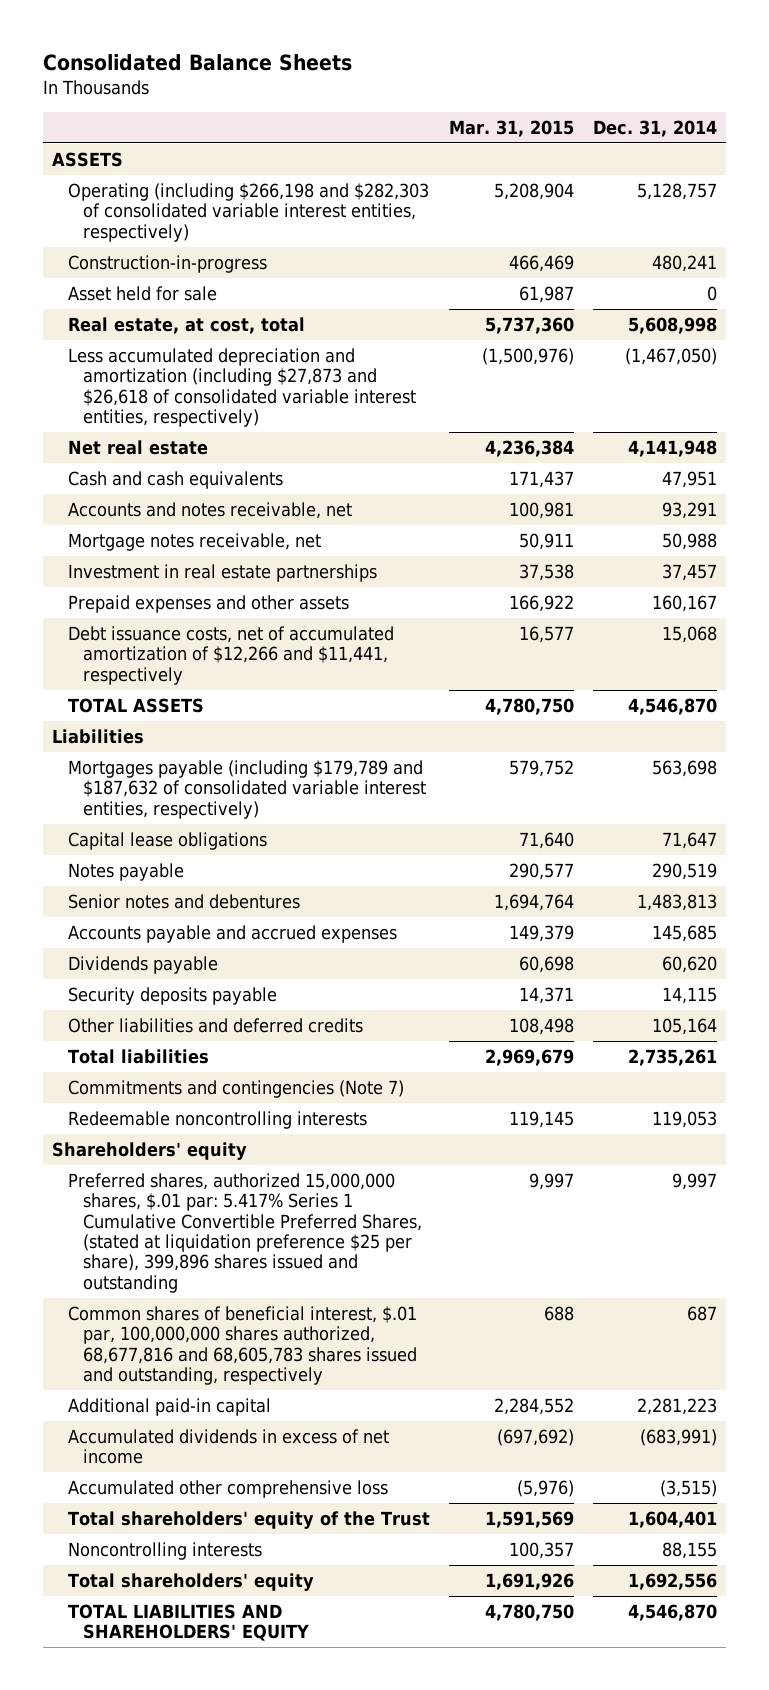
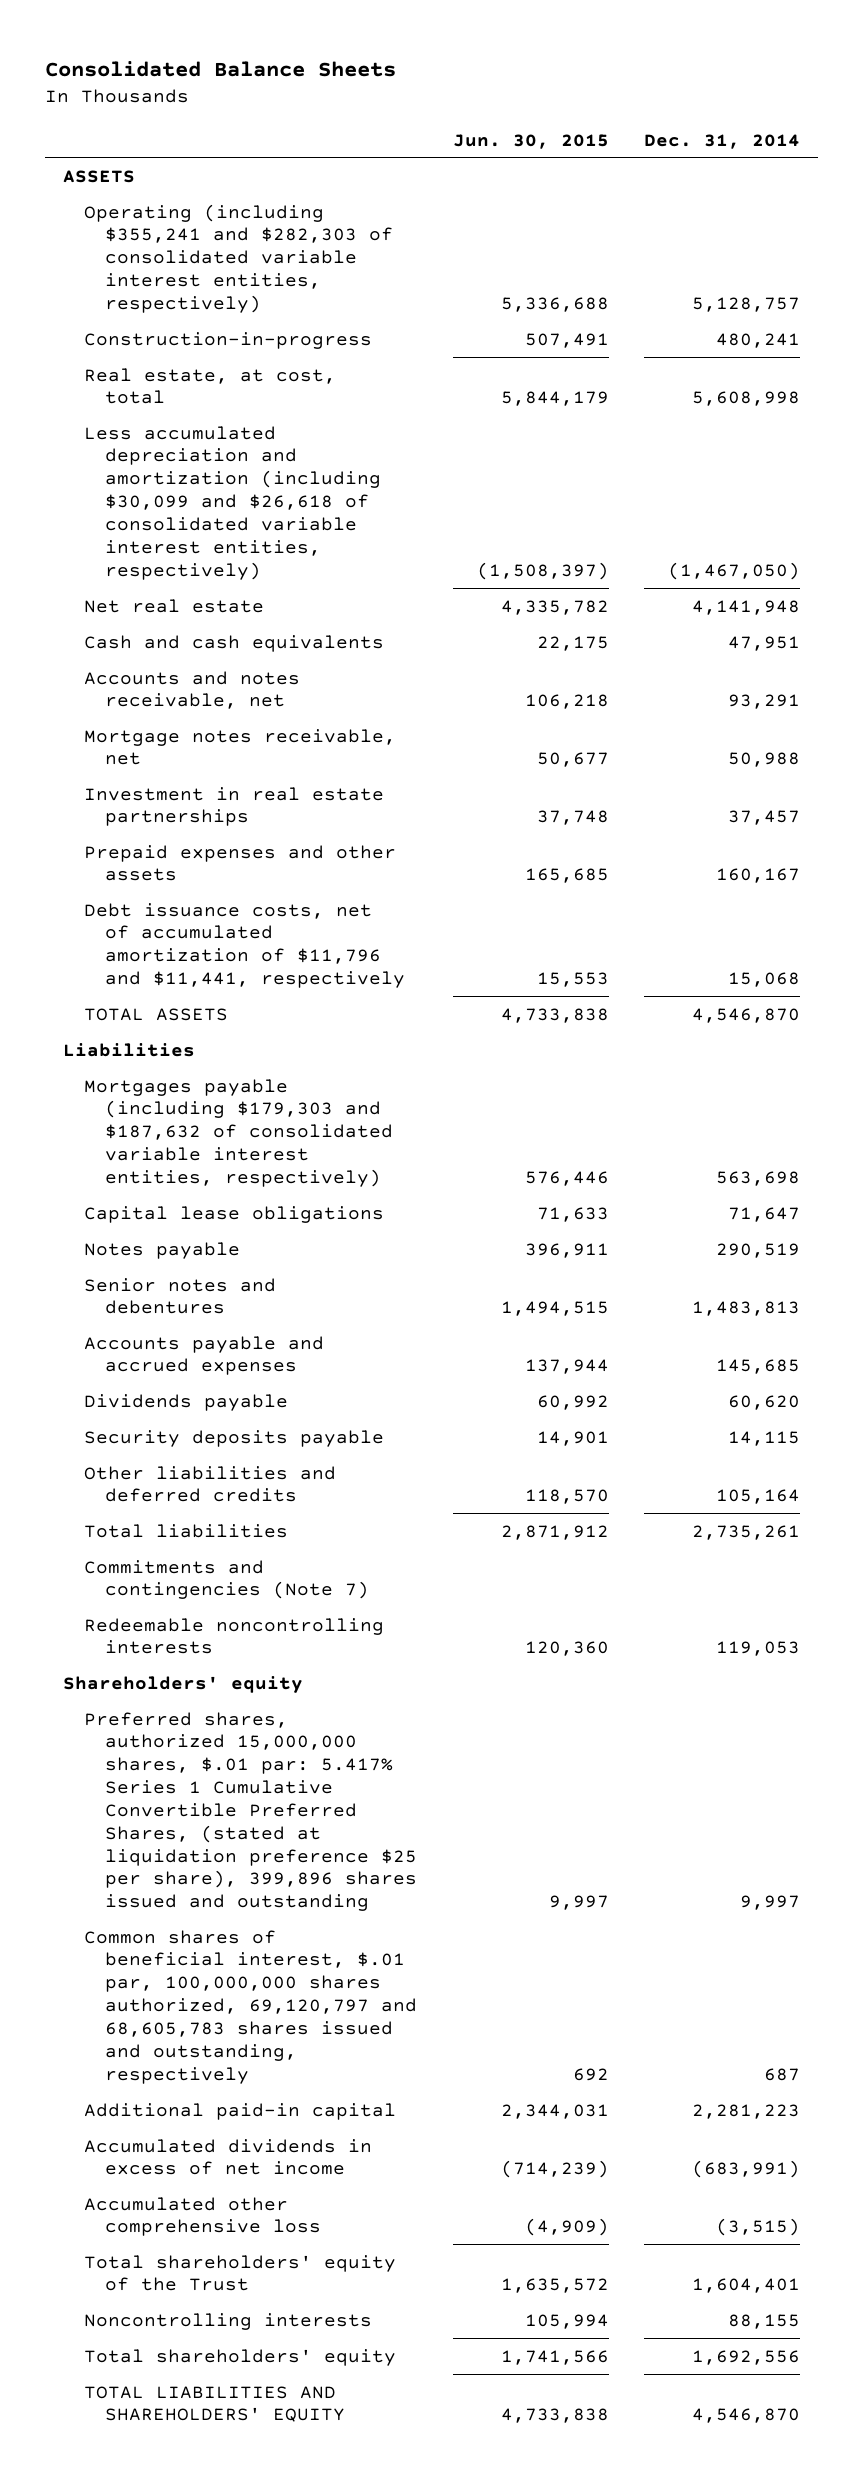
[448,119,574,137] Mar. 31, 2015 -> none
none -> [452,133,609,149] Jun. 30, 2015
[67,182,429,242] Operating (including $266,198 and $282,303 of consolidated variable interest entities, respectively) -> [83,203,393,313] Operating (including $355,241 and $282,303 of consolidated variable interest entities, respectively)
[67,285,217,301] Asset held for sale -> none
[67,347,416,428] Less accumulated depreciation and amortization (including $27,873 and $26,618 of consolidated variable interest entities, respectively) -> [83,425,381,580] Less accumulated depreciation and amortization (including $30,099 and $26,618 of consolidated variable interest entities, respectively)
[67,625,394,685] Debt issuance costs, net of accumulated amortization of $12,266 and $11,441, respectively -> [83,902,405,989] Debt issuance costs, net of accumulated amortization of $11,796 and $11,441, respectively
[67,759,426,819] Mortgages payable (including $179,789 and $187,632 of consolidated variable interest entities, respectively) -> [83,1078,393,1187] Mortgages payable (including $179,303 and $187,632 of consolidated variable interest entities, respectively)
[67,1305,417,1386] Common shares of beneficial interest, $.01 par, 100,000,000 shares authorized, 68,677,816 and 68,605,783 shares issued and outstanding, respectively -> [83,1929,417,2084] Common shares of beneficial interest, $.01 par, 100,000,000 shares authorized, 69,120,797 and 68,605,783 shares issued and outstanding, respectively

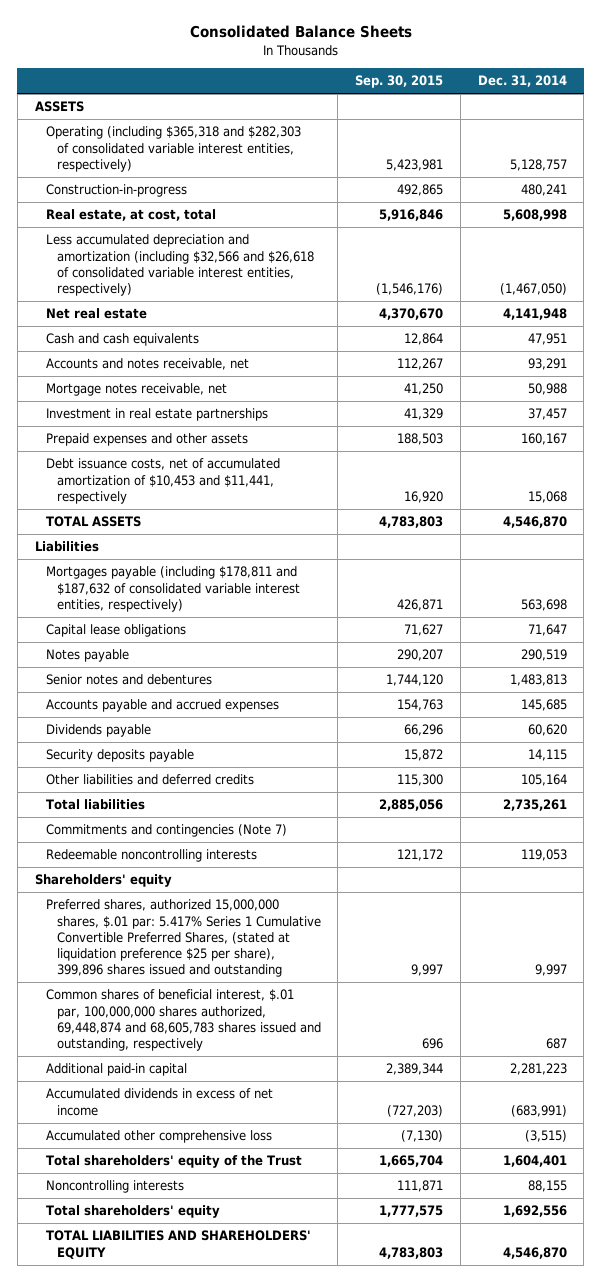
[452,133,609,149] Jun. 30, 2015 -> none
none -> [355,75,444,89] Sep. 30, 2015
[83,203,393,313] Operating (including $355,241 and $282,303 of consolidated variable interest entities, respectively) -> [45,126,301,172] Operating (including $365,318 and $282,303 of consolidated variable interest entities, respectively)
[83,425,381,580] Less accumulated depreciation and amortization (including $30,099 and $26,618 of consolidated variable interest entities, respectively) -> [45,234,314,297] Less accumulated depreciation and amortization (including $32,566 and $26,618 of consolidated variable interest entities, respectively)
[83,902,405,989] Debt issuance costs, net of accumulated amortization of $11,796 and $11,441, respectively -> [45,458,280,504] Debt issuance costs, net of accumulated amortization of $10,453 and $11,441, respectively
[83,1078,393,1187] Mortgages payable (including $179,303 and $187,632 of consolidated variable interest entities, respectively) -> [45,566,300,612] Mortgages payable (including $178,811 and $187,632 of consolidated variable interest entities, respectively)
[83,1929,417,2084] Common shares of beneficial interest, $.01 par, 100,000,000 shares authorized, 69,120,797 and 68,605,783 shares issued and outstanding, respectively -> [45,989,321,1052] Common shares of beneficial interest, $.01 par, 100,000,000 shares authorized, 69,448,874 and 68,605,783 shares issued and outstanding, respectively

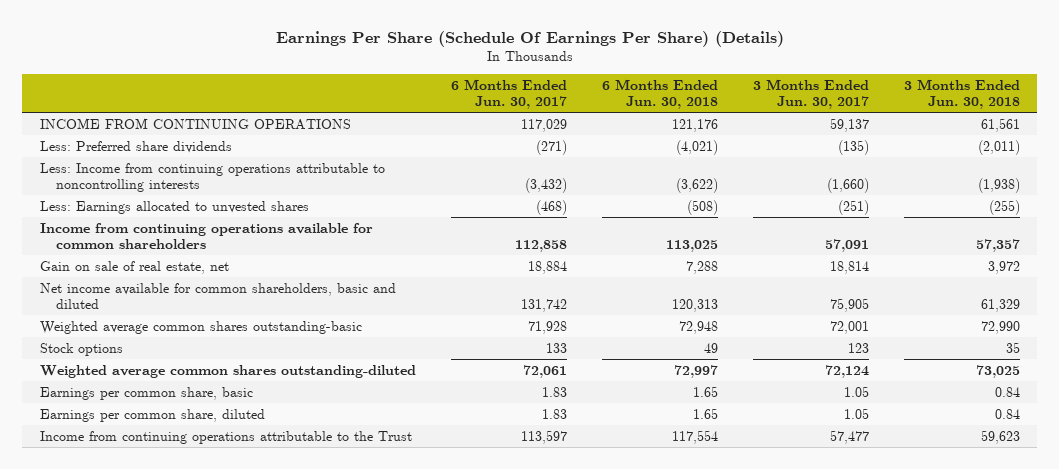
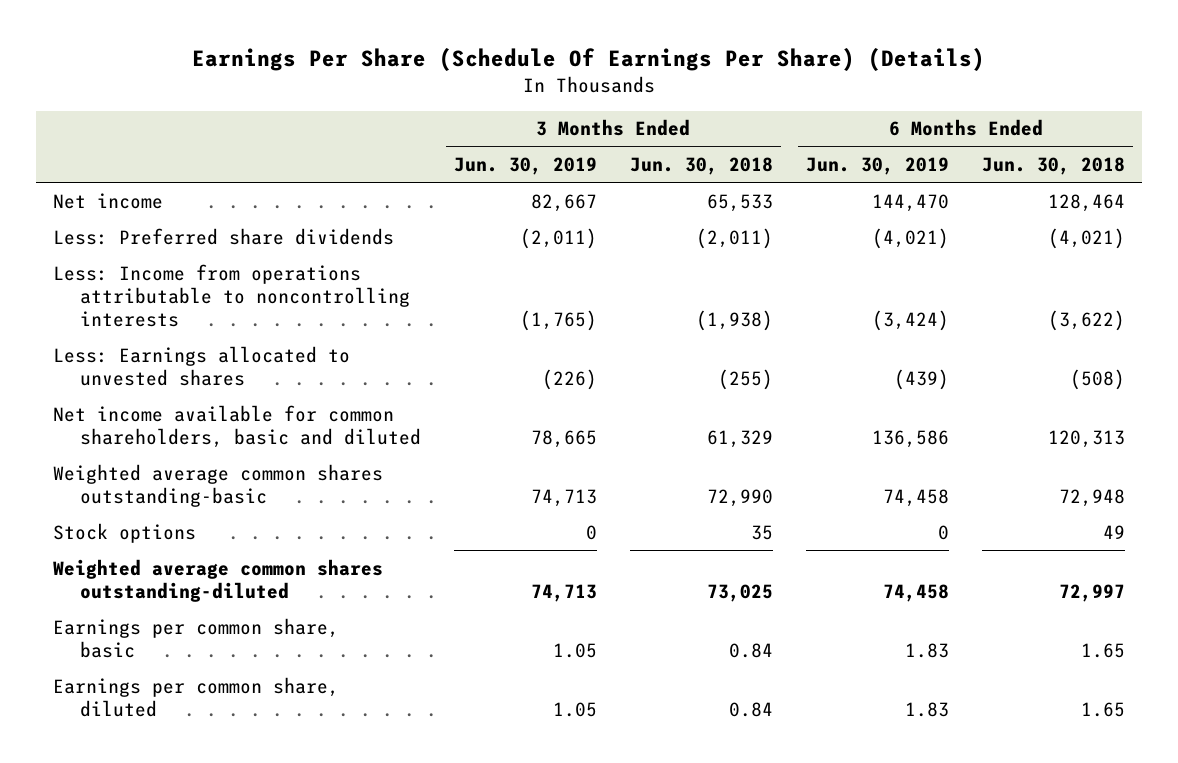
[450,78,567,109] 6 Months Ended Jun. 30, 2017 -> none
[752,78,869,109] 3 Months Ended Jun. 30, 2017 -> none
none -> [453,157,597,176] Jun. 30, 2019
none -> [806,157,950,176] Jun. 30, 2019
[39,117,351,130] INCOME FROM CONTINUING OPERATIONS -> none
none -> [52,192,163,209] Net income
[39,162,385,192] Less: Income from continuing operations attributable to noncontrolling interests -> [52,263,410,327] Less: Income from operations attributable to noncontrolling interests
[39,222,373,249] Income from continuing operations available for common shareholders -> none
[39,260,229,274] Gain on sale of real estate, net -> none
[39,430,412,444] Income from continuing operations attributable to the Trust -> none

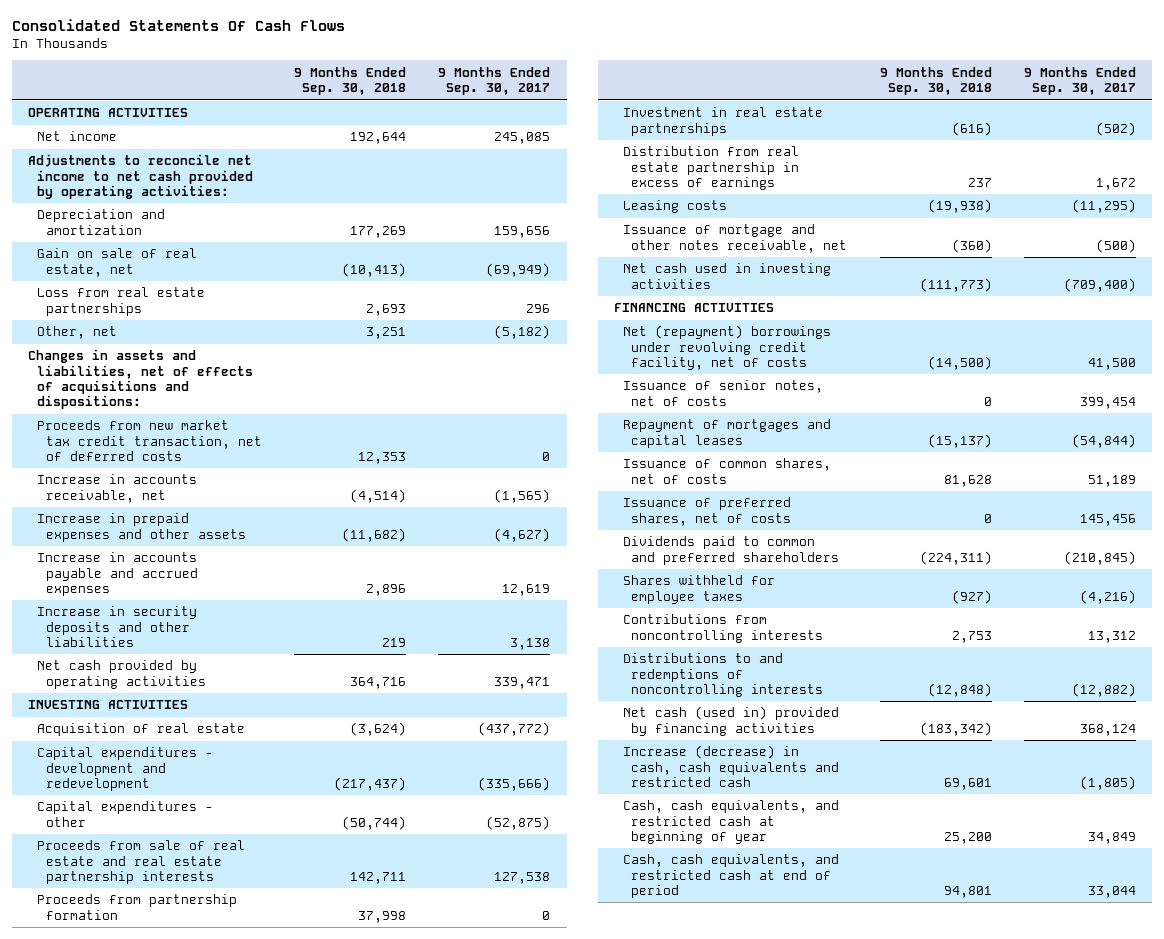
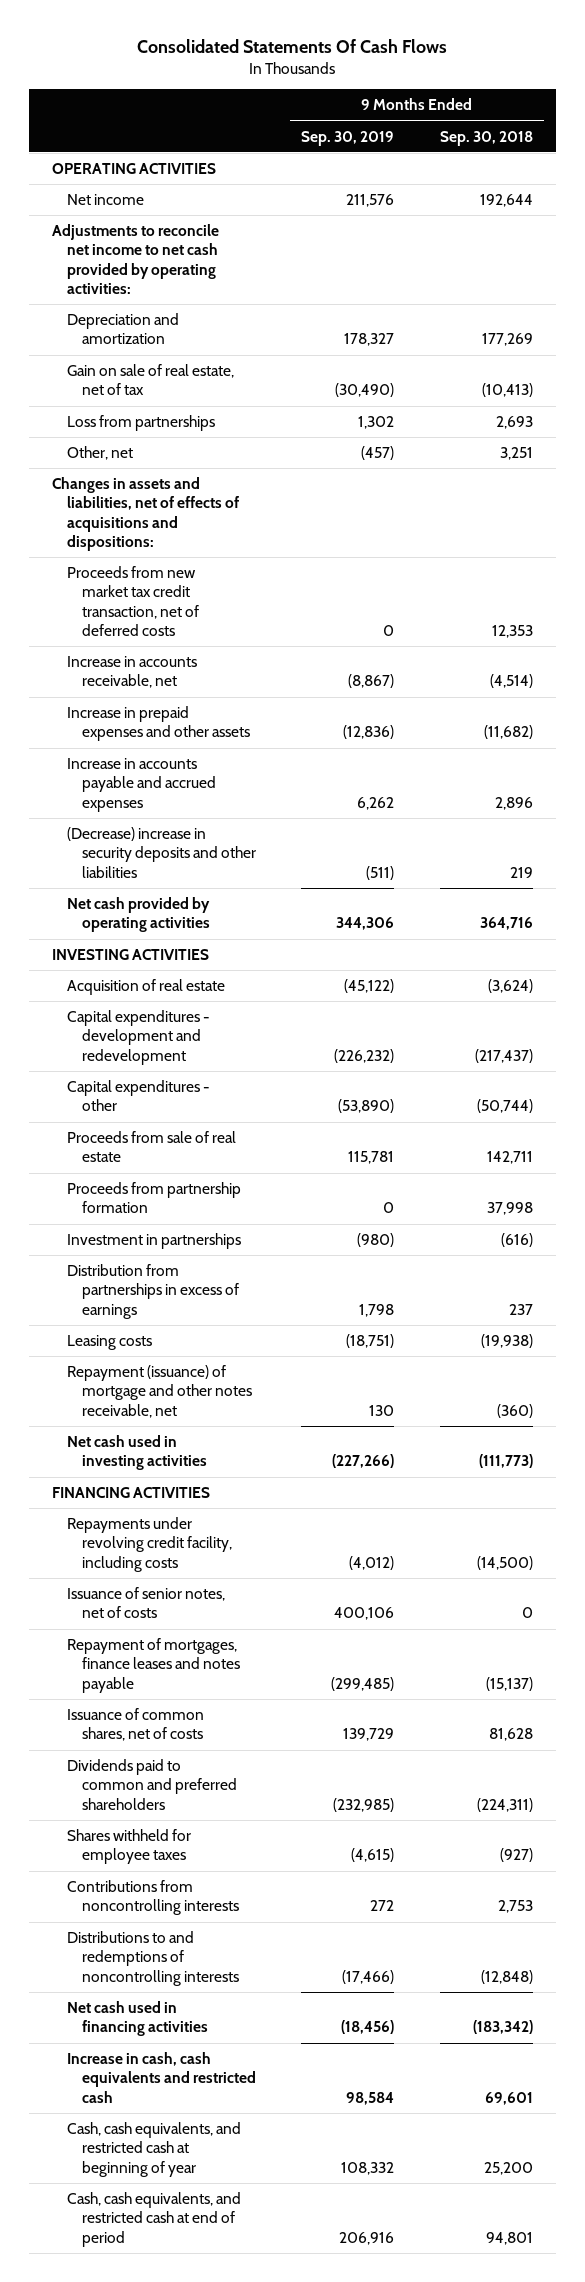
[438,66,551,96] 9 Months Ended Sep. 30, 2017 -> none
none -> [301,130,395,146] Sep. 30, 2019
[36,248,197,277] Gain on sale of real estate, net -> [66,364,234,396] Gain on sale of real estate, net of tax
[36,287,205,316] Loss from real estate partnerships -> [66,415,215,432] Loss from partnerships
[36,606,197,647] Increase in security deposits and other liabilities -> [66,827,256,878] (Decrease) increase in security deposits and other liabilities
[36,840,245,884] Proceeds from sale of real estate and real estate partnership interests -> [66,1131,236,1163] Proceeds from sale of real estate
[622,107,823,136] Investment in real estate partnerships -> [66,1233,241,1250] Investment in partnerships
[622,146,800,190] Distribution from real estate partnership in excess of earnings -> [66,1264,239,1319] Distribution from partnerships in excess of earnings
[622,224,848,253] Issuance of mortgage and other notes receivable, net -> [66,1365,252,1418] Repayment (issuance) of mortgage and other notes receivable, net
[622,325,831,370] Net (repayment) borrowings under revolving credit facility, net of costs -> [66,1517,232,1572] Repayments under revolving credit facility, including costs
[622,419,831,448] Repayment of mortgages and capital leases -> [66,1638,240,1693] Repayment of mortgages, finance leases and notes payable
[622,497,792,526] Issuance of preferred shares, net of costs -> none
[622,706,839,736] Net cash (used in) provided by financing activities -> [66,2001,208,2037] Net cash used in financing activities
[622,745,840,787] Increase (decrease) in cash, cash equivalents and restricted cash -> [66,2052,256,2103] Increase in cash, cash equivalents and restricted cash

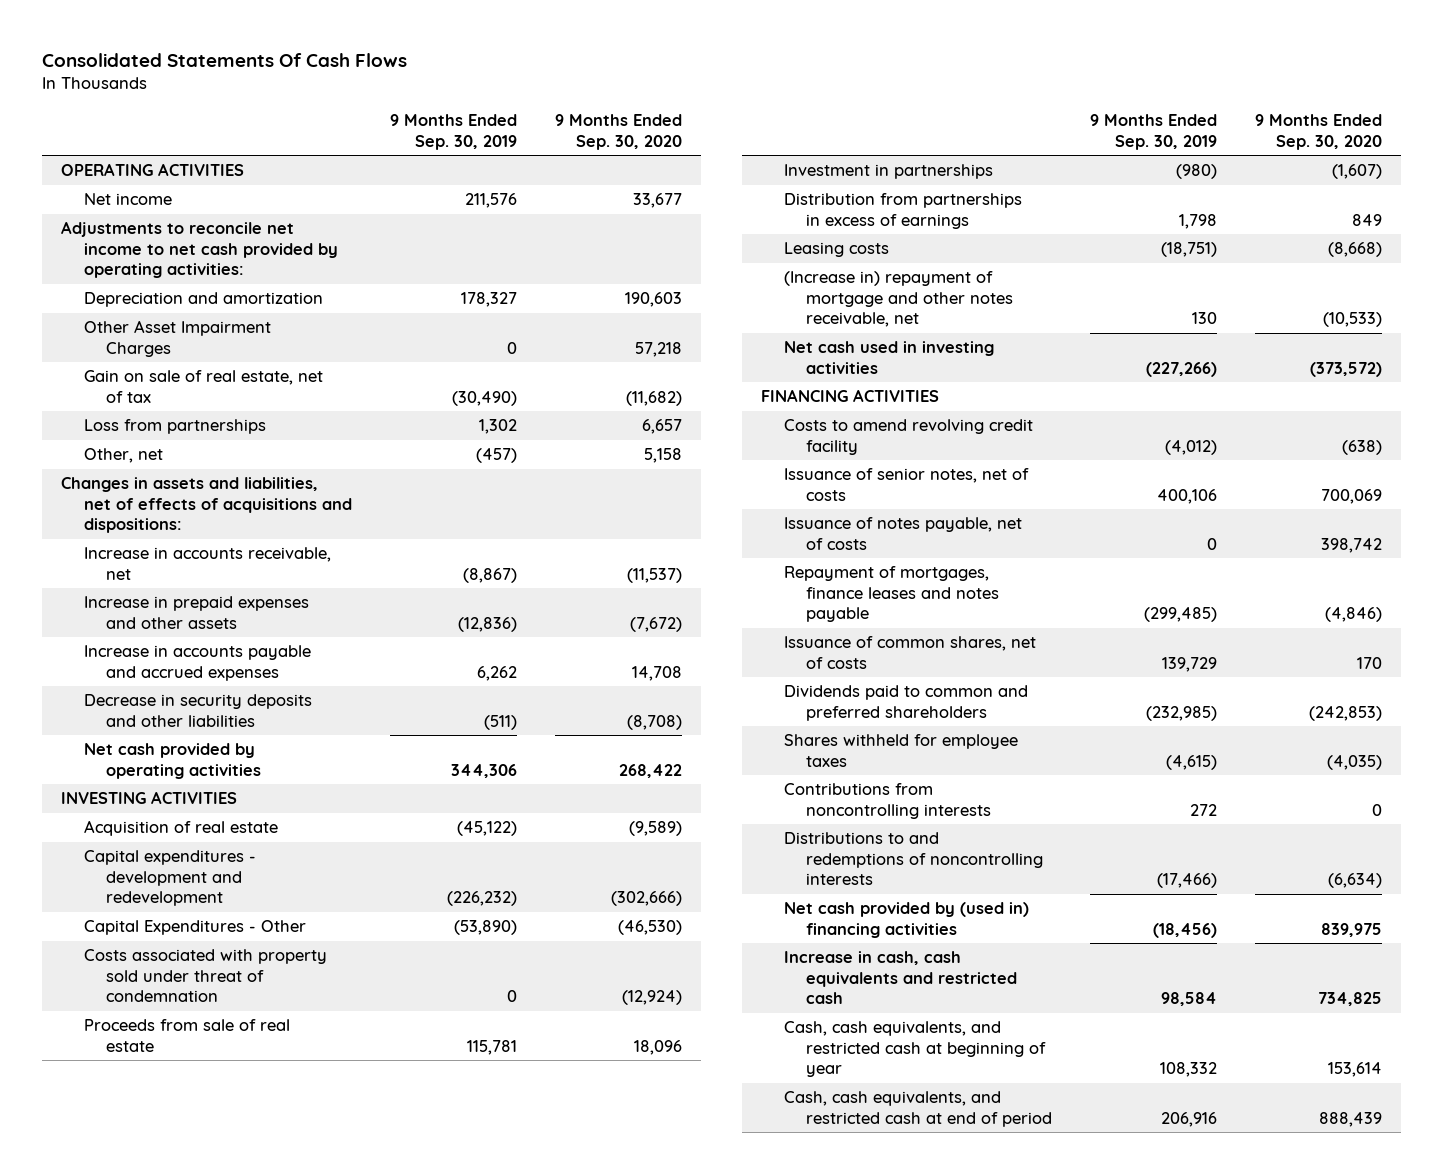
[440,130,534,146] Sep. 30, 2018 -> none
none -> [555,114,683,150] 9 Months Ended Sep. 30, 2020
none -> [83,320,271,357] Other Asset Impairment Charges
[66,566,199,636] Proceeds from new market tax credit transaction, net of deferred costs -> none
[66,827,256,878] (Decrease) increase in security deposits and other liabilities -> [83,694,312,727] Decrease in security deposits and other liabilities
[66,1080,210,1112] Capital expenditures - other -> [83,920,306,936] Capital Expenditures - Other
none -> [83,949,327,1003] Costs associated with property sold under threat of condemnation
[66,1182,241,1214] Proceeds from partnership formation -> none
[66,1365,252,1418] Repayment (issuance) of mortgage and other notes receivable, net -> [783,271,1014,328] (Increase in) repayment of mortgage and other notes receivable, net
[66,1517,232,1572] Repayments under revolving credit facility, including costs -> [783,419,1033,455] Costs to amend revolving credit facility
none -> [783,517,1022,550] Issuance of notes payable, net of costs
[66,2001,208,2037] Net cash used in financing activities -> [783,902,1029,938] Net cash provided by (used in) financing activities

